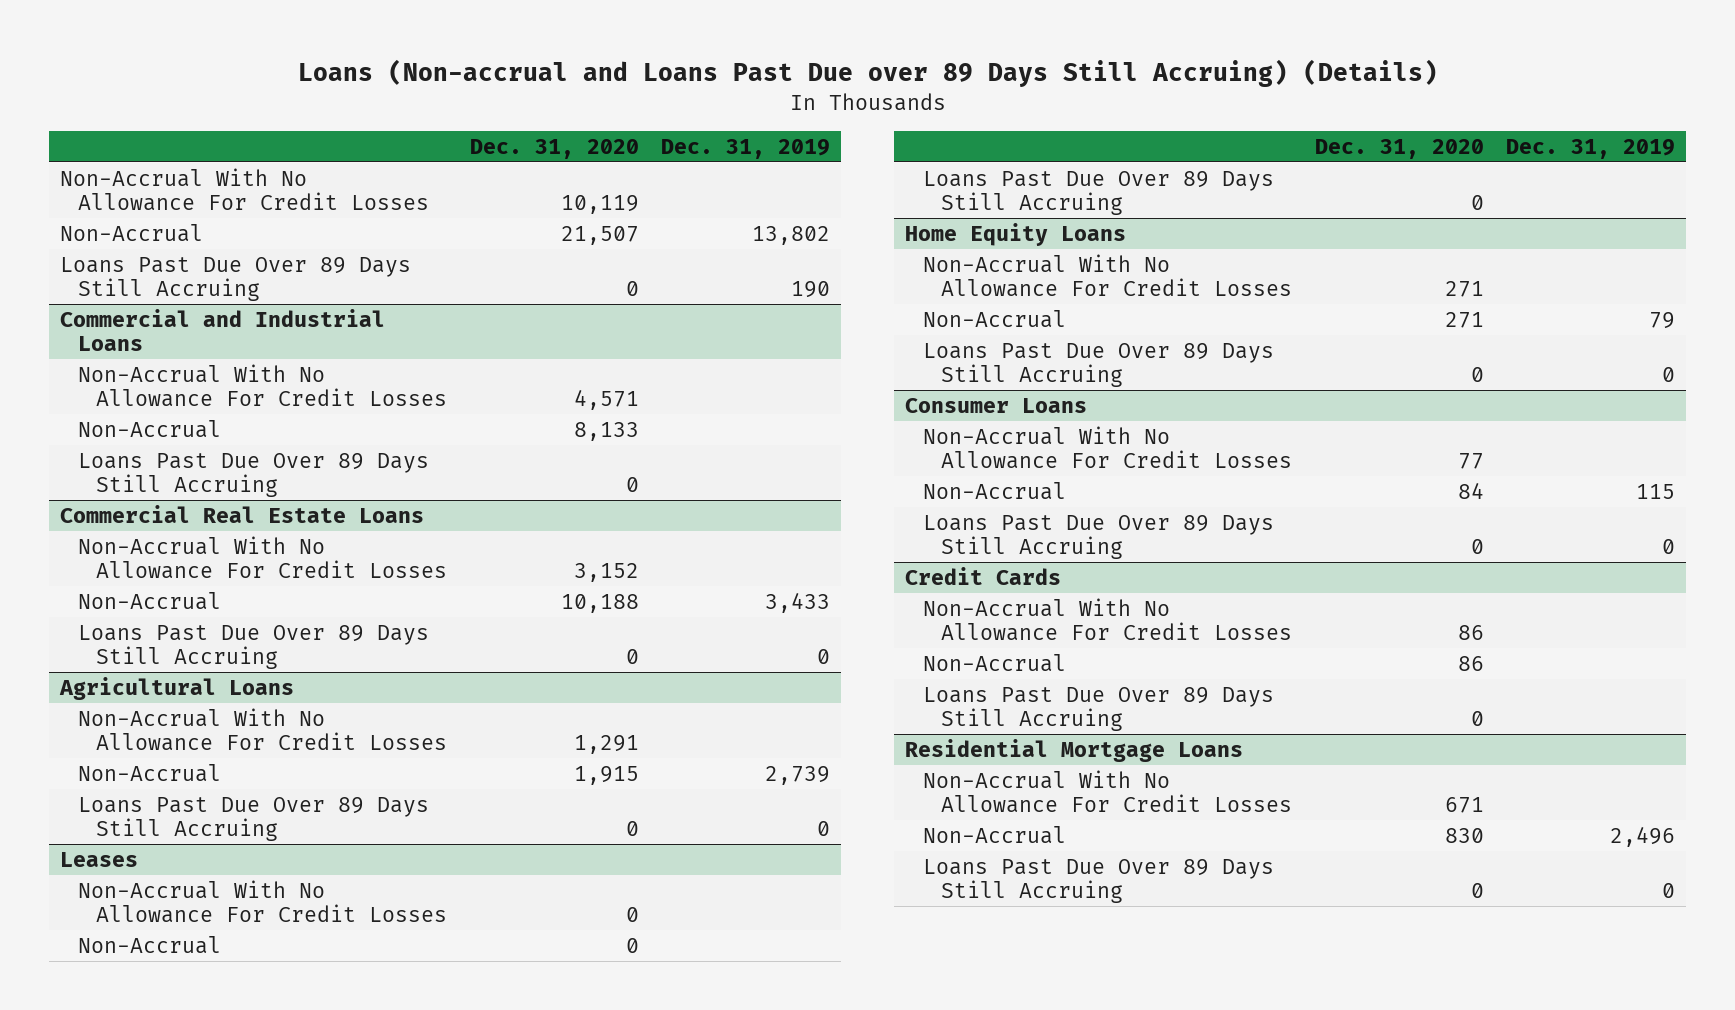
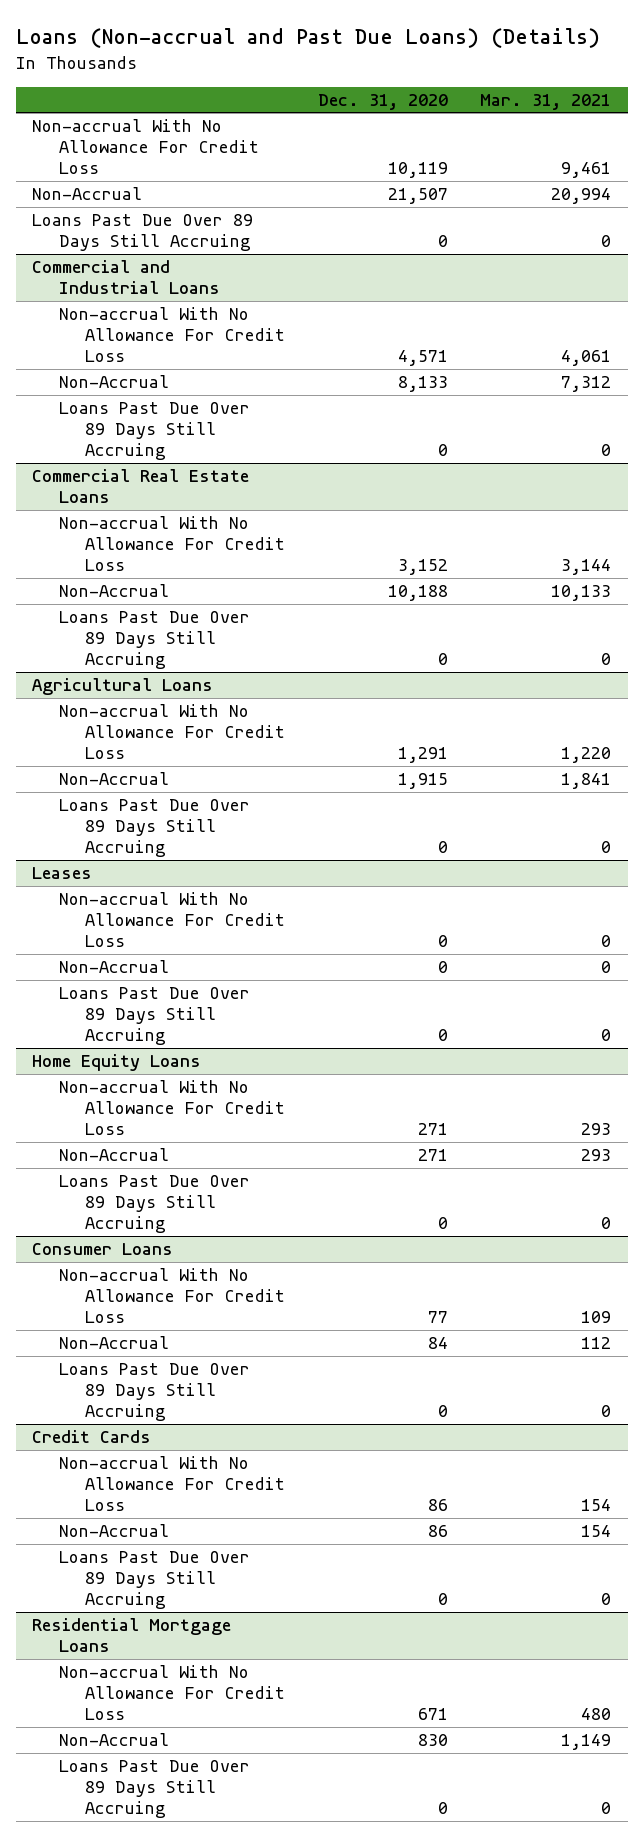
[297,59,1438,88] Loans (Non-accrual and Loans Past Due over 89 Days Still Accruing) (Details) -> [15,28,600,49] Loans (Non-accrual and Past Due Loans) (Details)
[661,138,831,159] Dec. 31, 2019 -> none
none -> [480,93,612,110] Mar. 31, 2021
[60,167,430,212] Non-Accrual With No Allowance For Credit Losses -> [32,119,259,175] Non-accrual With No Allowance For Credit Loss
[78,363,448,408] Non-Accrual With No Allowance For Credit Losses -> [58,307,285,363] Non-accrual With No Allowance For Credit Loss
[78,535,448,580] Non-Accrual With No Allowance For Credit Losses -> [58,516,285,572] Non-accrual With No Allowance For Credit Loss
[78,707,448,752] Non-Accrual With No Allowance For Credit Losses -> [58,704,285,760] Non-accrual With No Allowance For Credit Loss
[78,879,448,924] Non-Accrual With No Allowance For Credit Losses -> [58,892,285,948] Non-accrual With No Allowance For Credit Loss
[923,253,1293,298] Non-Accrual With No Allowance For Credit Losses -> [58,1080,285,1136] Non-accrual With No Allowance For Credit Loss
[923,425,1293,470] Non-Accrual With No Allowance For Credit Losses -> [58,1268,285,1324] Non-accrual With No Allowance For Credit Loss
[923,597,1293,642] Non-Accrual With No Allowance For Credit Losses -> [58,1456,285,1512] Non-accrual With No Allowance For Credit Loss
[923,769,1293,814] Non-Accrual With No Allowance For Credit Losses -> [58,1665,285,1721] Non-accrual With No Allowance For Credit Loss

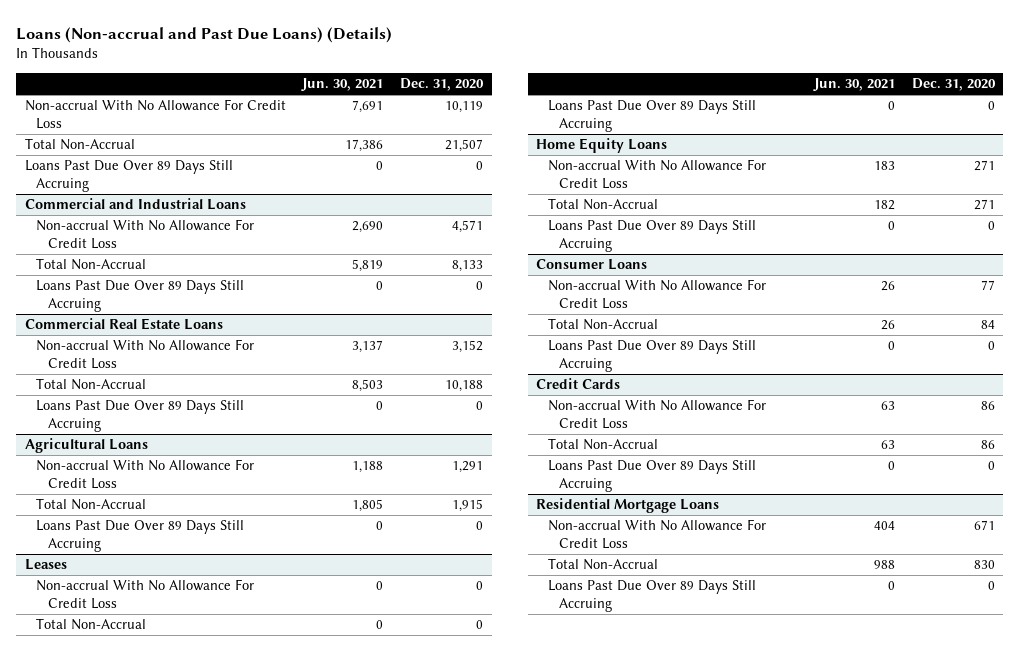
[480,93,612,110] Mar. 31, 2021 -> none
none -> [301,78,384,92] Jun. 30, 2021
[32,187,143,201] Non-Accrual -> [24,138,135,151] Total Non-Accrual
[58,375,169,389] Non-Accrual -> [36,258,147,271] Total Non-Accrual
[58,584,169,598] Non-Accrual -> [36,378,147,391] Total Non-Accrual
[58,772,169,786] Non-Accrual -> [36,498,147,511] Total Non-Accrual
[58,960,169,974] Non-Accrual -> [36,618,147,631] Total Non-Accrual
[58,1148,169,1162] Non-Accrual -> [547,198,658,211] Total Non-Accrual
[58,1336,169,1350] Non-Accrual -> [547,318,658,331] Total Non-Accrual
[58,1524,169,1538] Non-Accrual -> [547,438,658,451] Total Non-Accrual
[58,1733,169,1747] Non-Accrual -> [547,558,658,571] Total Non-Accrual

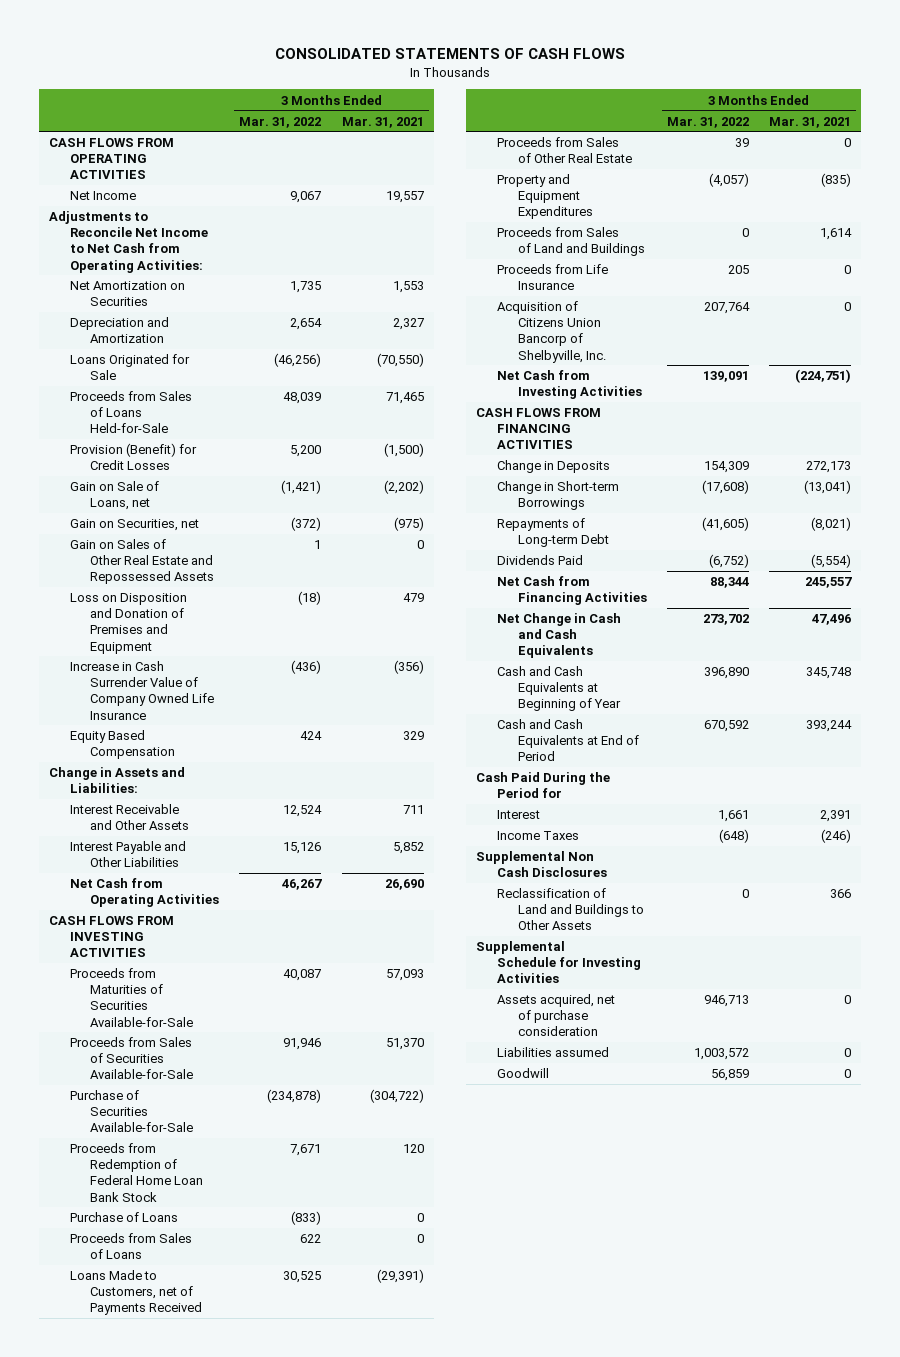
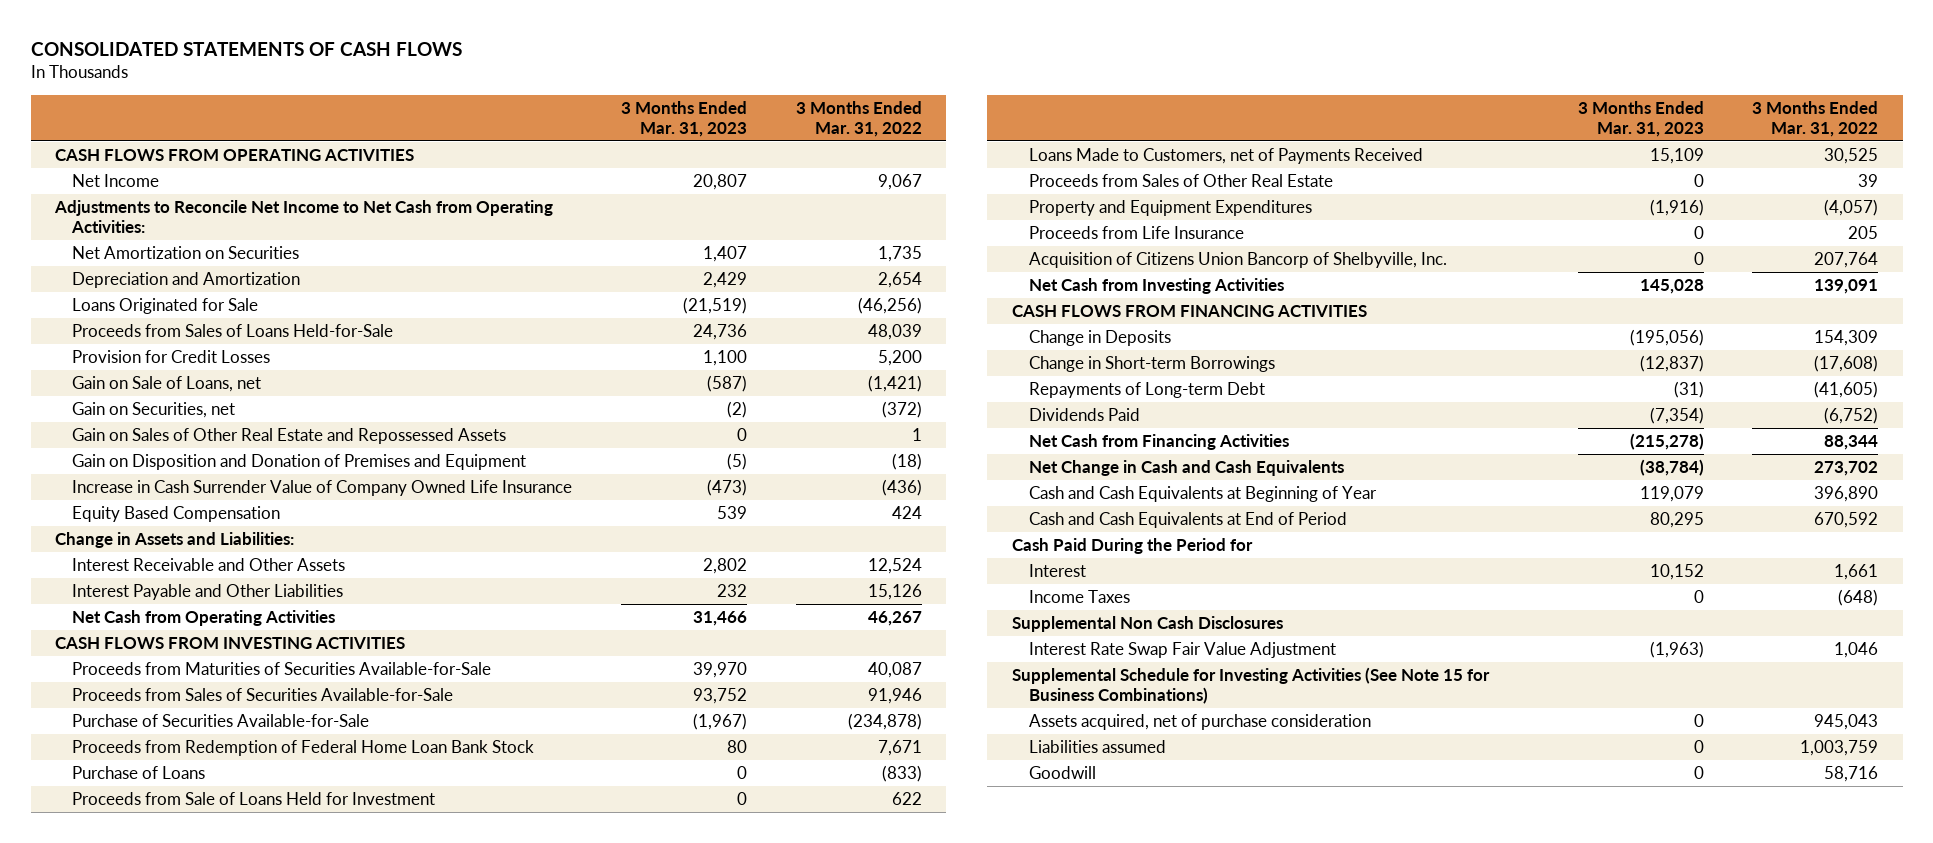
[341,116,424,128] Mar. 31, 2021 -> none
none -> [620,100,747,137] 3 Months Ended Mar. 31, 2023
[69,443,197,471] Provision (Benefit) for Credit Losses -> [72,349,271,363] Provision for Credit Losses
[69,593,187,654] Loss on Disposition and Donation of Premises and Equipment -> [72,453,527,470] Gain on Disposition and Donation of Premises and Equipment
[69,1233,192,1260] Proceeds from Sales of Loans -> [72,791,436,805] Proceeds from Sale of Loans Held for Investment
[496,227,645,257] Proceeds from Sales of Land and Buildings -> none
[496,888,644,931] Reclassification of Land and Buildings to Other Assets -> none
none -> [1028,641,1336,658] Interest Rate Swap Fair Value Adjustment
[476,941,641,984] Supplemental Schedule for Investing Activities -> [1011,666,1490,704] Supplemental Schedule for Investing Activities (See Note 15 for Business Combinations)
[703,995,749,1008] 946,713 -> [1814,713,1879,730] 945,043
[693,1048,749,1061] 1,003,572 -> [1800,739,1879,756] 1,003,759
[710,1069,749,1082] 56,859 -> [1824,765,1879,782] 58,716

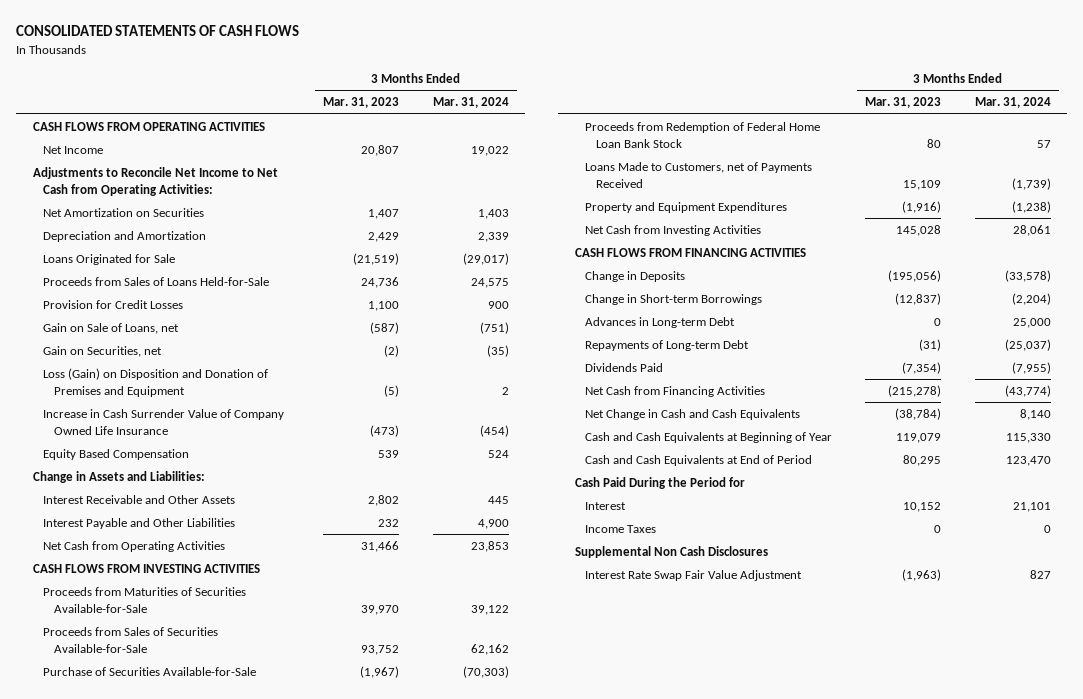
[795,100,922,137] 3 Months Ended Mar. 31, 2022 -> none
none -> [432,97,509,109] Mar. 31, 2024
[72,427,507,444] Gain on Sales of Other Real Estate and Repossessed Assets -> none
[72,453,527,470] Gain on Disposition and Donation of Premises and Equipment -> [43,367,269,397] Loss (Gain) on Disposition and Donation of Premises and Equipment
[72,765,206,779] Purchase of Loans -> none
[72,791,436,805] Proceeds from Sale of Loans Held for Investment -> none
[1028,173,1333,187] Proceeds from Sales of Other Real Estate -> none
[1028,225,1244,239] Proceeds from Life Insurance -> none
[1028,251,1447,268] Acquisition of Citizens Union Bancorp of Shelbyville, Inc. -> none
none -> [585,316,736,328] Advances in Long-term Debt
[1011,666,1490,704] Supplemental Schedule for Investing Activities (See Note 15 for Business Combinations) -> none
[1028,713,1371,730] Assets acquired, net of purchase consideration -> none
[1028,739,1166,753] Liabilities assumed -> none
[1028,765,1096,779] Goodwill -> none

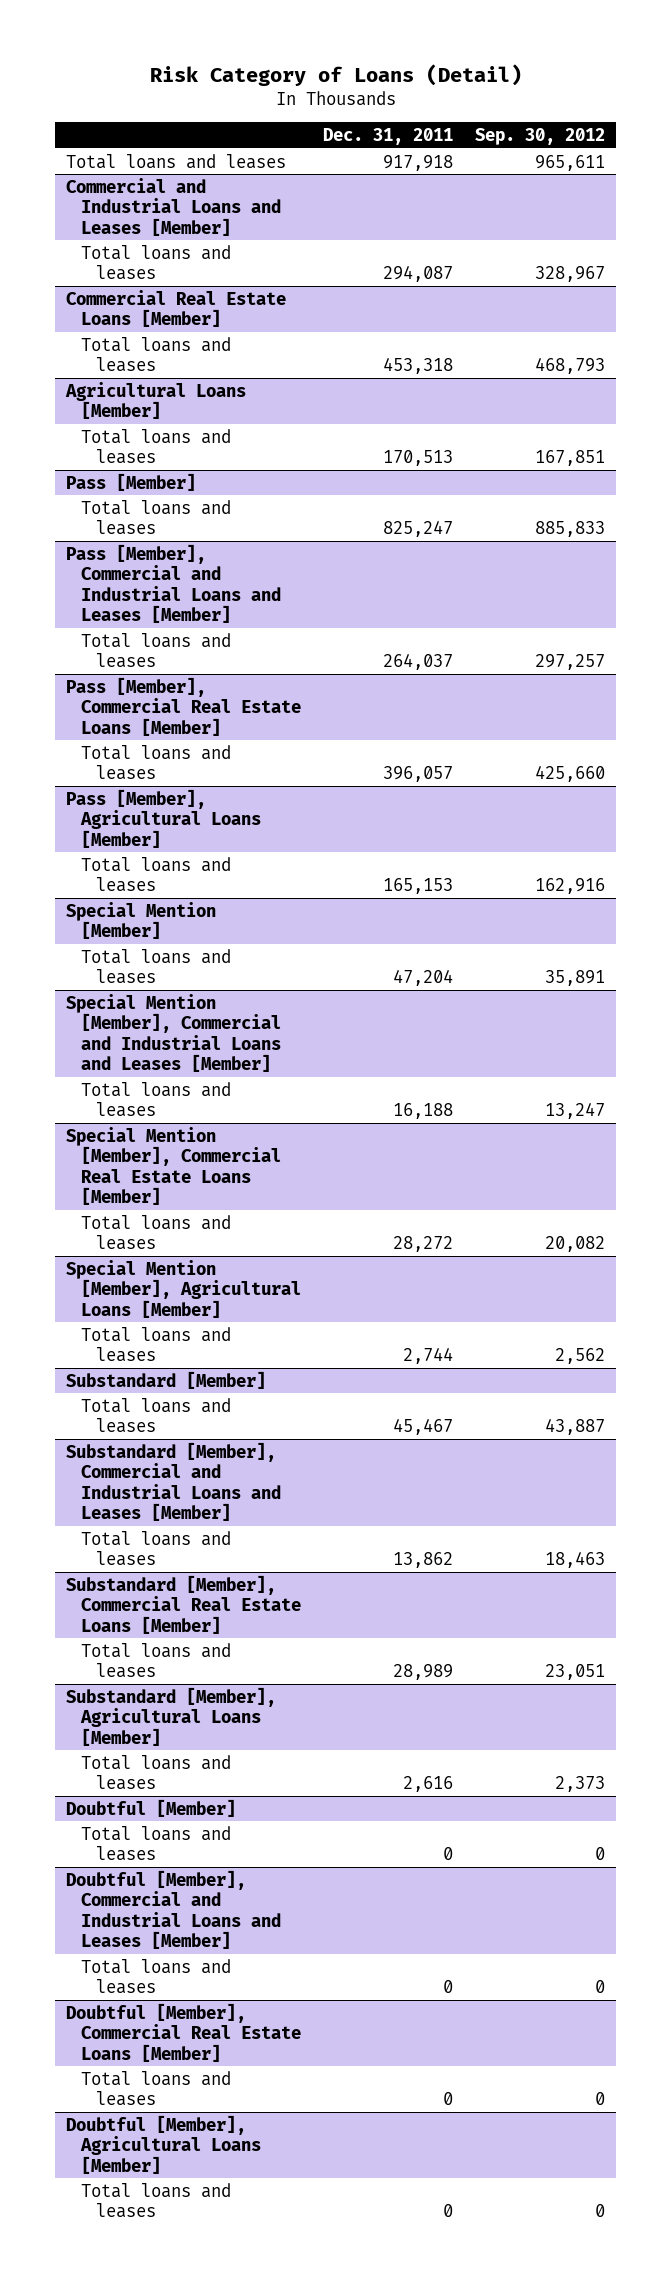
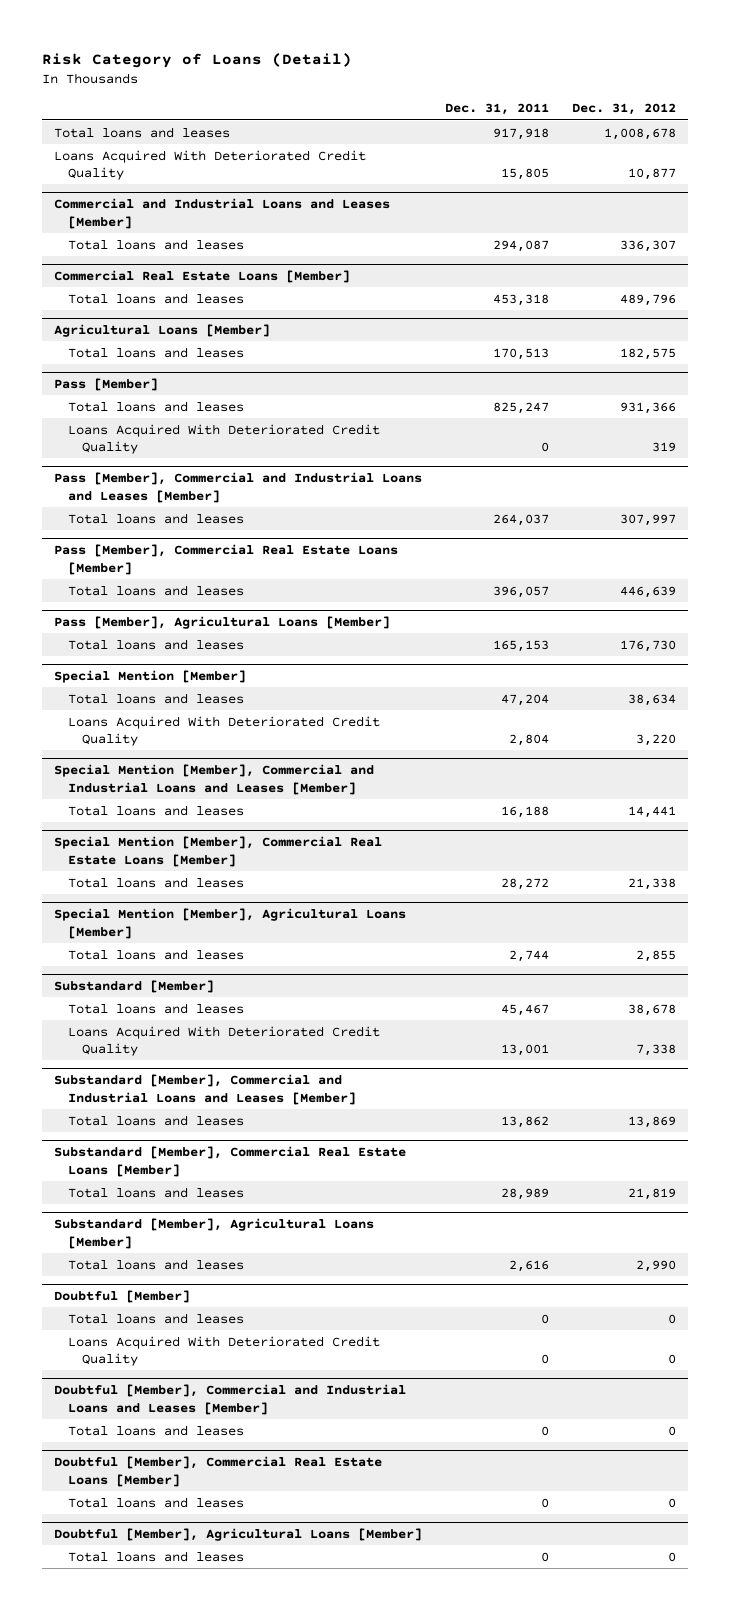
[475,128,606,146] Sep. 30, 2012 -> none
none -> [572,103,677,116] Dec. 31, 2012
none -> [53,149,366,180] Loans Acquired With Deteriorated Credit Quality
none -> [68,423,381,454] Loans Acquired With Deteriorated Credit Quality
none -> [68,715,381,746] Loans Acquired With Deteriorated Credit Quality
none -> [68,1025,381,1056] Loans Acquired With Deteriorated Credit Quality
none -> [68,1335,381,1366] Loans Acquired With Deteriorated Credit Quality

